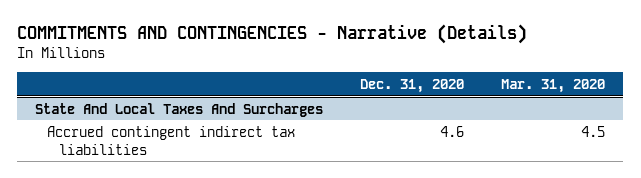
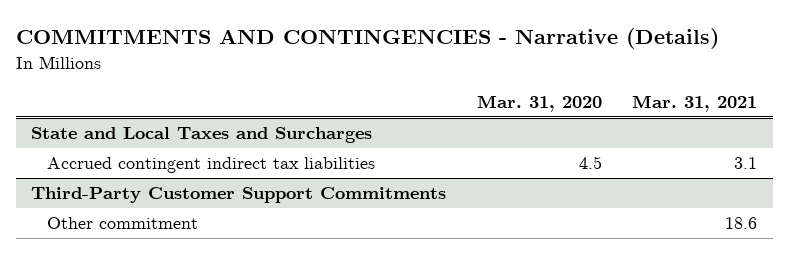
[360,78,465,93] Dec. 31, 2020 -> none
none -> [632,95,758,113] Mar. 31, 2021
[35,102,324,117] State And Local Taxes And Surcharges -> [31,127,373,144] State and Local Taxes and Surcharges
none -> [31,187,447,204] Third-Party Customer Support Commitments
none -> [47,217,199,230] Other commitment

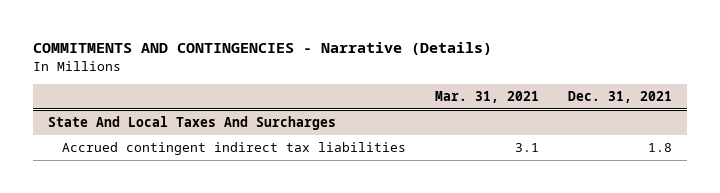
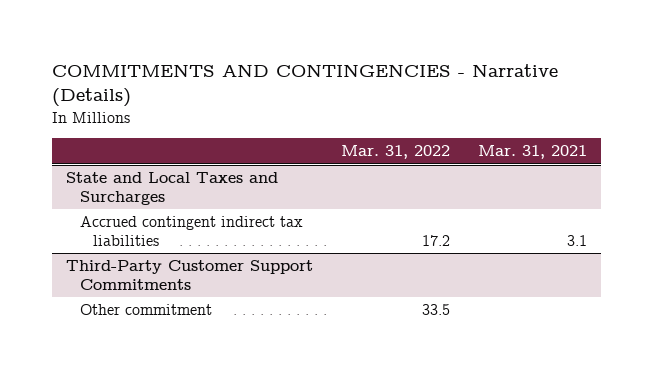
[568,90,673,103] Dec. 31, 2021 -> none
none -> [340,145,450,160] Mar. 31, 2022
[47,116,336,131] State And Local Taxes And Surcharges -> [66,172,279,206] State and Local Taxes and Surcharges
none -> [66,260,314,291] Third-Party Customer Support Commitments
none -> [79,304,212,316] Other commitment

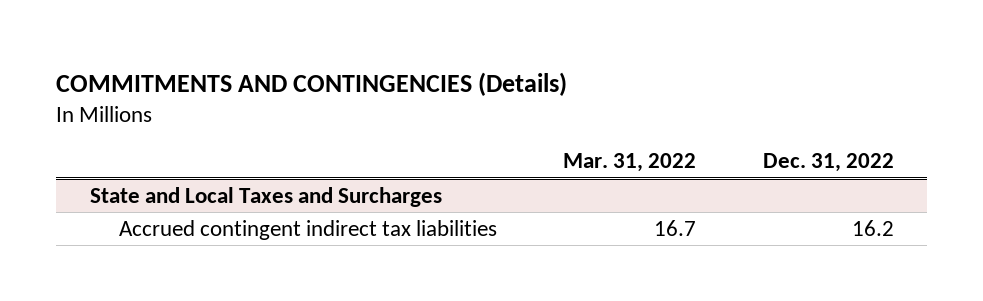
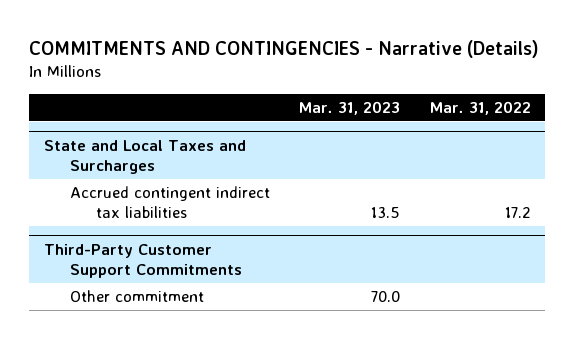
[56,71,568,96] COMMITMENTS AND CONTINGENCIES (Details) -> [29,39,540,58] COMMITMENTS AND CONTINGENCIES - Narrative (Details)
[762,153,894,173] Dec. 31, 2022 -> none
none -> [299,100,401,115] Mar. 31, 2023
[654,219,697,236] 16.7 -> [504,207,531,219] 17.2
none -> [43,244,243,278] Third-Party Customer Support Commitments
none -> [70,290,205,303] Other commitment

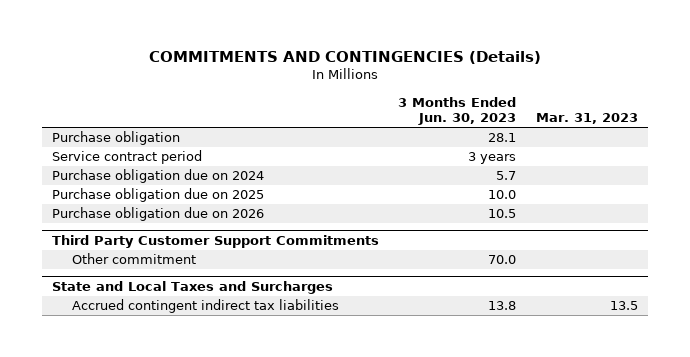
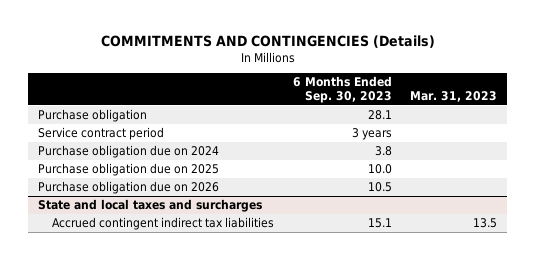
[398,96,517,126] 3 Months Ended Jun. 30, 2023 -> none
none -> [292,76,392,104] 6 Months Ended Sep. 30, 2023
[52,235,380,249] Third Party Customer Support Commitments -> none
[71,253,196,265] Other commitment -> none
[52,281,334,295] State and Local Taxes and Surcharges -> [37,198,262,212] State and local taxes and surcharges

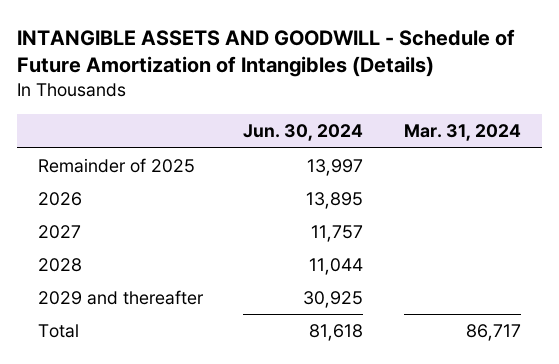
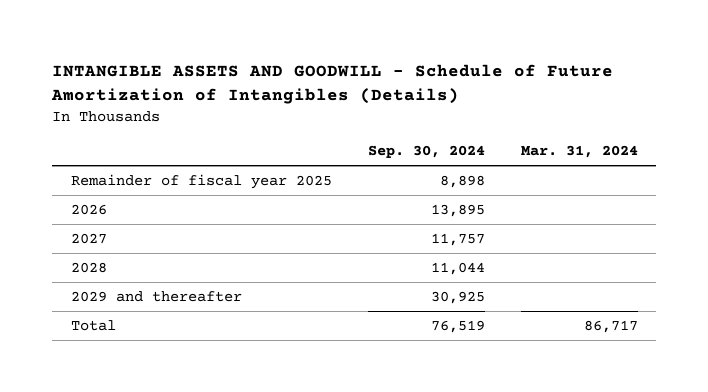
[243,124,364,142] Jun. 30, 2024 -> none
none -> [367,145,485,159] Sep. 30, 2024
[37,158,195,174] Remainder of 2025 -> [70,173,332,189] Remainder of fiscal year 2025

